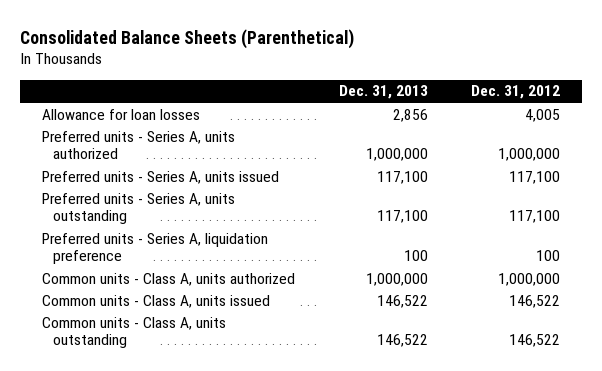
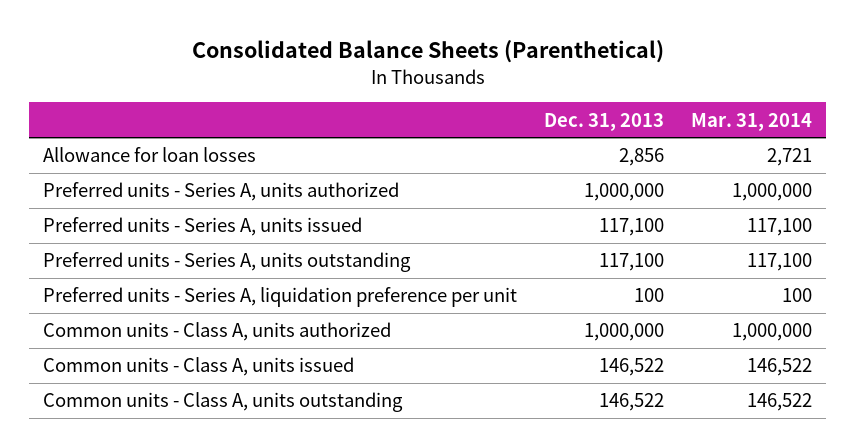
[471,85,561,100] Dec. 31, 2012 -> none
none -> [691,112,813,131] Mar. 31, 2014
[41,232,268,265] Preferred units - Series A, liquidation preference -> [42,287,517,308] Preferred units - Series A, liquidation preference per unit

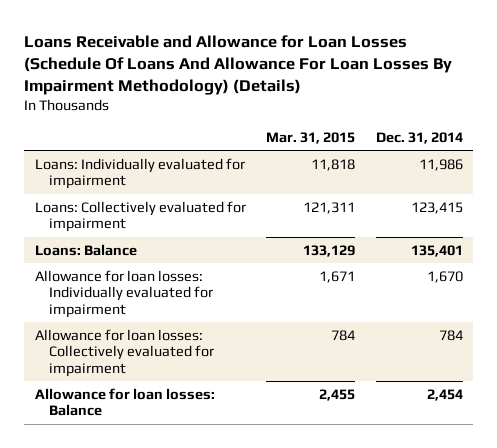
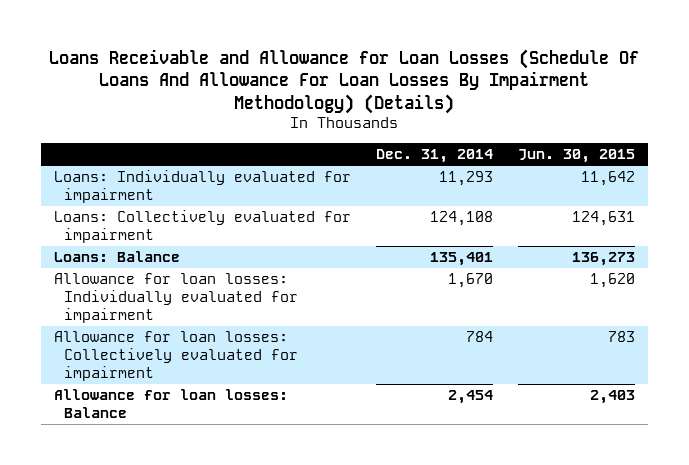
[266,131,356,144] Mar. 31, 2015 -> none
none -> [518,149,636,164] Jun. 30, 2015
[418,158,463,171] 11,986 -> [438,171,493,187] 11,293
[410,201,463,214] 123,415 -> [429,211,493,227] 124,108

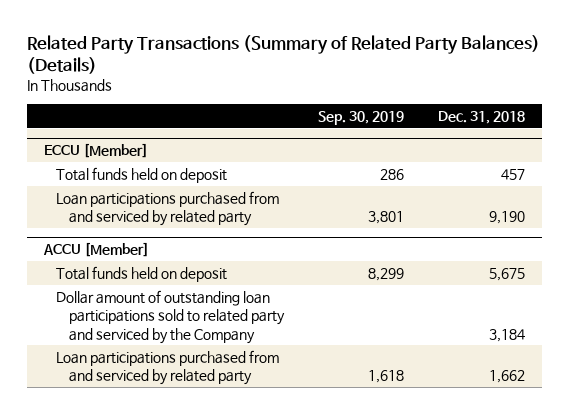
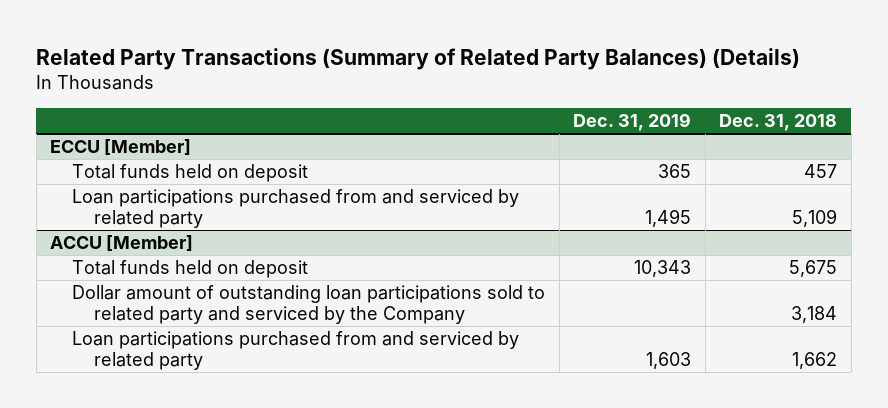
[318,111,405,126] Sep. 30, 2019 -> none
none -> [573,112,692,131] Dec. 31, 2019
[489,211,526,225] 9,190 -> [792,209,838,228] 5,109

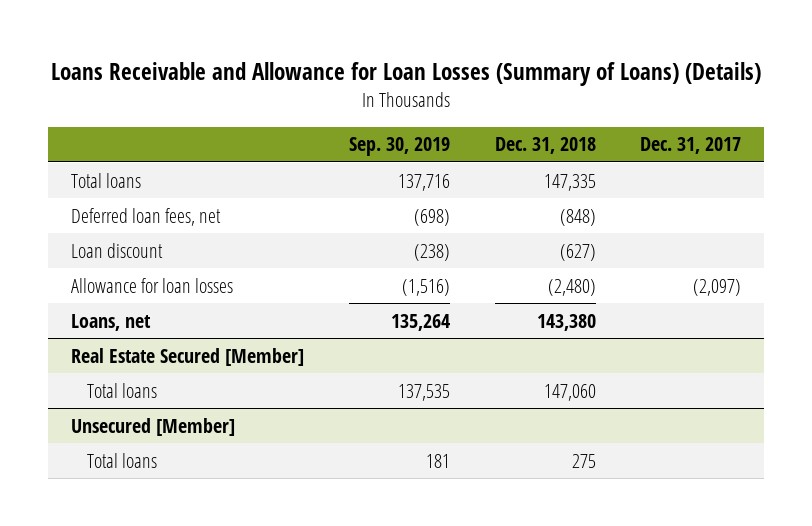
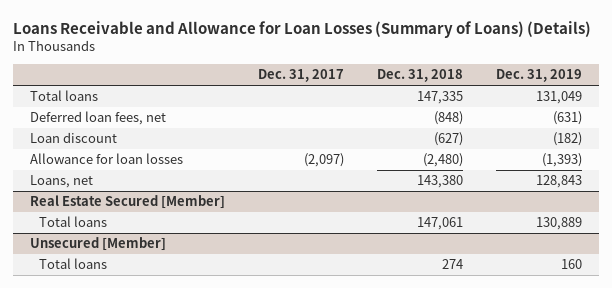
[348,137,450,157] Sep. 30, 2019 -> none
none -> [496,69,583,83] Dec. 31, 2019
[543,383,596,401] 147,060 -> [417,217,464,231] 147,061
[571,453,596,468] 275 -> [442,259,464,270] 274

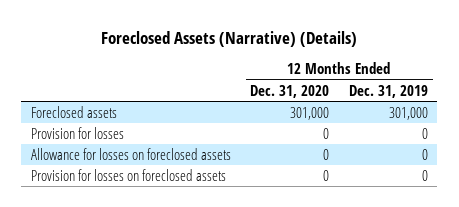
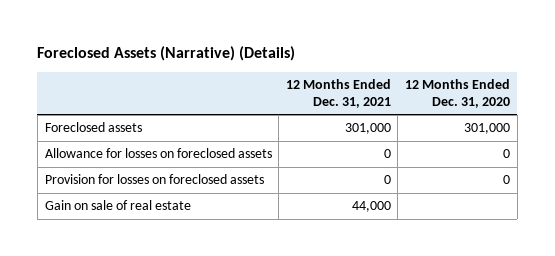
[348,84,428,98] Dec. 31, 2019 -> none
none -> [285,78,391,108] 12 Months Ended Dec. 31, 2021
[30,126,124,139] Provision for losses -> none
none -> [44,200,191,211] Gain on sale of real estate

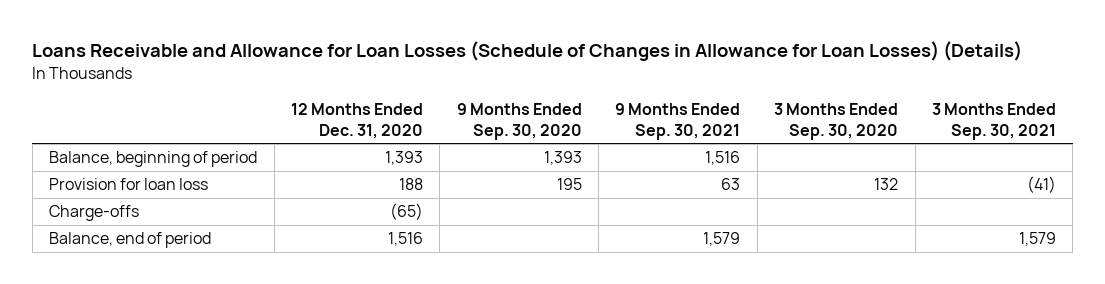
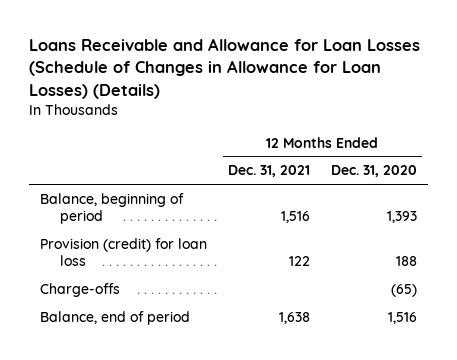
[456,102,582,140] 9 Months Ended Sep. 30, 2020 -> none
[615,102,741,140] 9 Months Ended Sep. 30, 2021 -> none
[774,102,899,140] 3 Months Ended Sep. 30, 2020 -> none
[932,102,1057,140] 3 Months Ended Sep. 30, 2021 -> none
none -> [227,165,310,178] Dec. 31, 2021
[49,178,209,191] Provision for loan loss -> [39,237,207,267] Provision (credit) for loan loss

